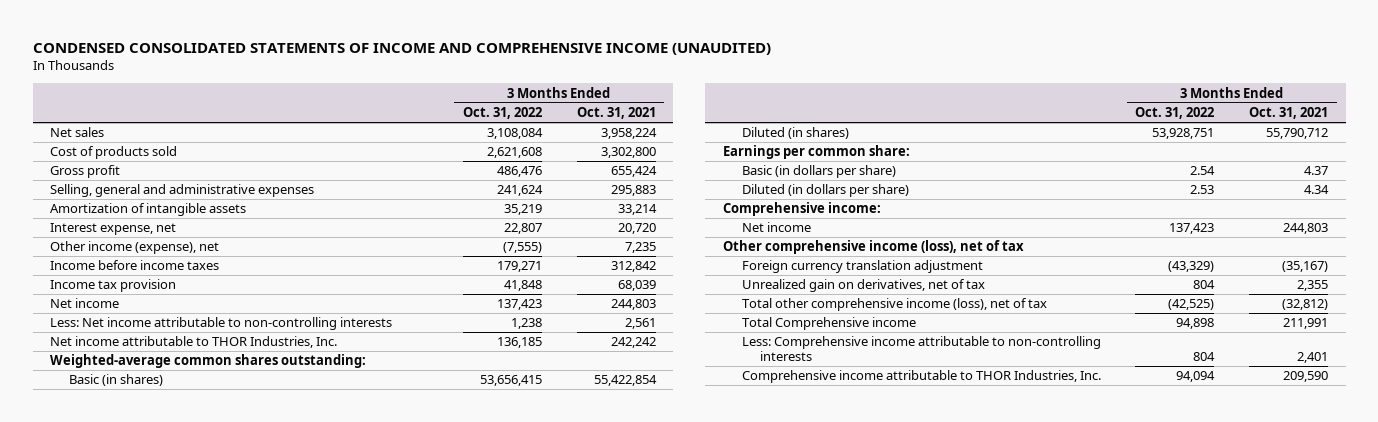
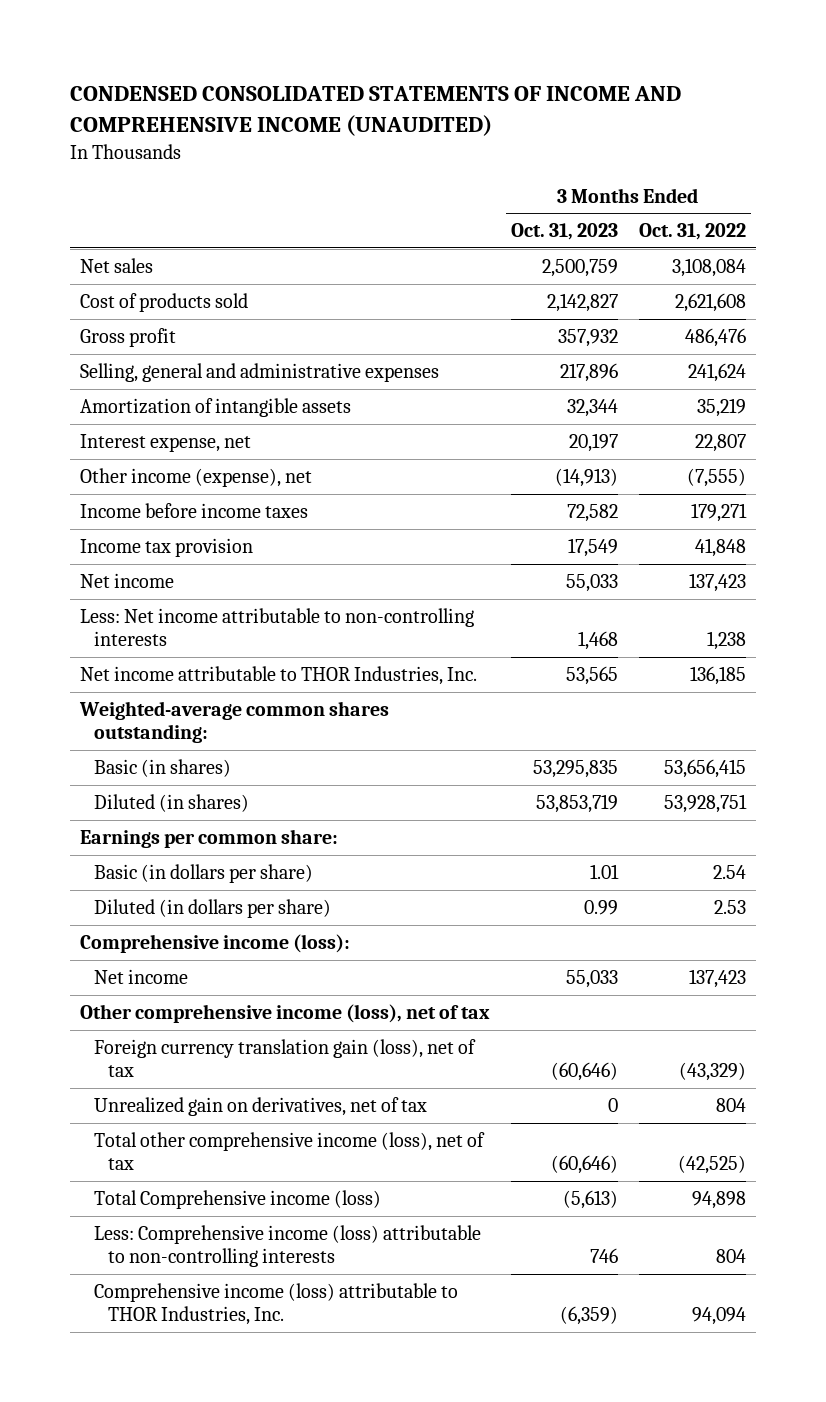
[576,107,656,120] Oct. 31, 2021 -> none
none -> [510,223,618,241] Oct. 31, 2023
[722,202,881,217] Comprehensive income: -> [79,934,350,954] Comprehensive income (loss):
[741,260,983,274] Foreign currency translation adjustment -> [94,1039,477,1078] Foreign currency translation gain (loss), net of tax
[741,317,916,331] Total Comprehensive income -> [94,1190,382,1210] Total Comprehensive income (loss)
[741,336,1101,362] Less: Comprehensive income attributable to non-controlling interests -> [94,1225,482,1268] Less: Comprehensive income (loss) attributable to non-controlling interests
[741,370,1101,384] Comprehensive income attributable to THOR Industries, Inc. -> [94,1283,459,1326] Comprehensive income (loss) attributable to THOR Industries, Inc.

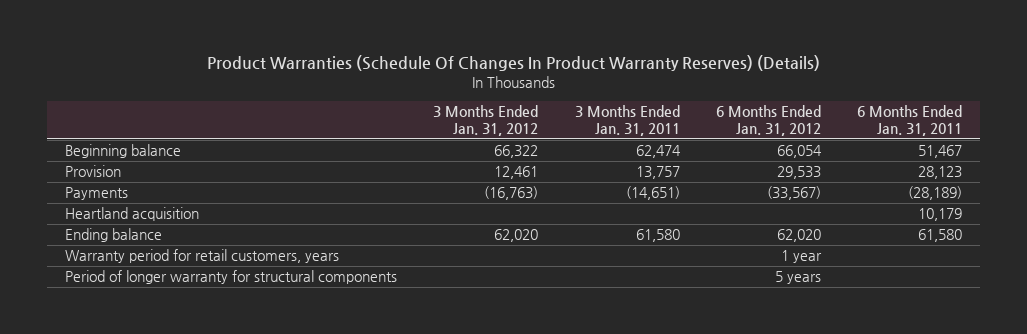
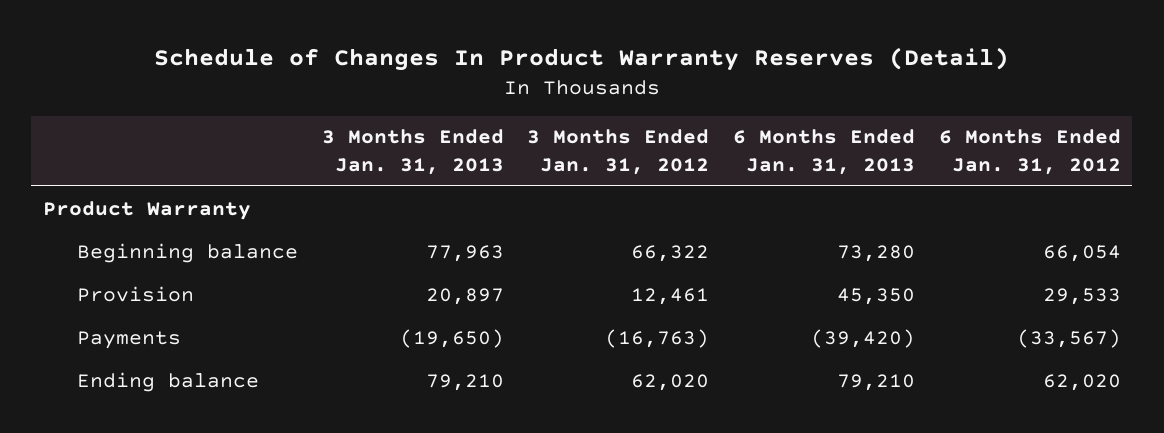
[206,55,820,72] Product Warranties (Schedule Of Changes In Product Warranty Reserves) (Details) -> [153,46,1009,71] Schedule of Changes In Product Warranty Reserves (Detail)
[574,105,680,137] 3 Months Ended Jan. 31, 2011 -> none
[857,105,963,137] 6 Months Ended Jan. 31, 2011 -> none
none -> [321,129,504,175] 3 Months Ended Jan. 31, 2013
none -> [733,129,916,175] 6 Months Ended Jan. 31, 2013
none -> [42,200,251,220] Product Warranty
[64,207,199,222] Heartland acquisition -> none
[64,249,339,264] Warranty period for retail customers, years -> none
[64,270,397,285] Period of longer warranty for structural components -> none

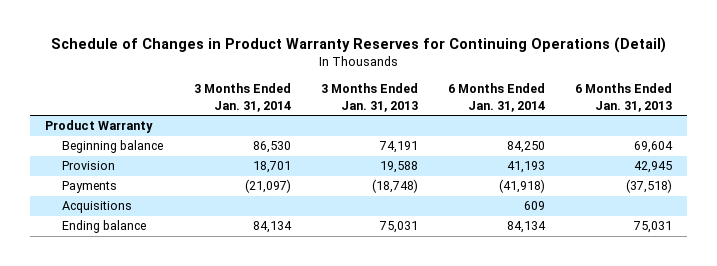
[153,46,1009,71] Schedule of Changes In Product Warranty Reserves (Detail) -> [50,37,666,54] Schedule of Changes in Product Warranty Reserves for Continuing Operations (Detail)
[527,129,710,175] 3 Months Ended Jan. 31, 2012 -> none
[938,129,1121,175] 6 Months Ended Jan. 31, 2012 -> none
none -> [193,83,291,112] 3 Months Ended Jan. 31, 2014
none -> [448,83,546,112] 6 Months Ended Jan. 31, 2014
[425,244,504,262] 77,963 -> [378,141,418,154] 74,191
[837,244,916,262] 73,280 -> [634,141,674,154] 69,604
[425,287,504,305] 20,897 -> [379,161,418,174] 19,588
[837,287,916,305] 45,350 -> [634,161,673,174] 42,945
[399,328,504,348] (19,650) -> [371,179,418,194] (18,748)
[811,328,916,348] (39,420) -> [626,179,673,194] (37,518)
none -> [62,201,133,214] Acquisitions
[425,373,504,391] 79,210 -> [378,221,418,234] 75,031
[837,373,916,391] 79,210 -> [633,221,673,234] 75,031

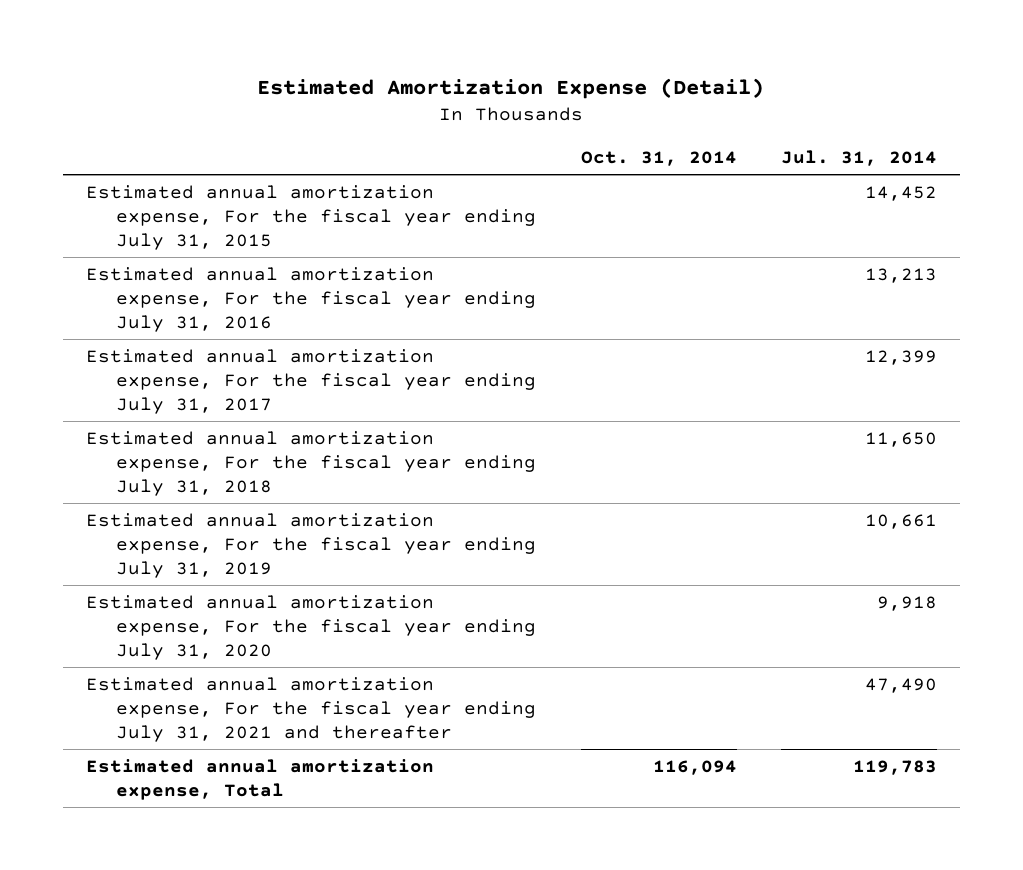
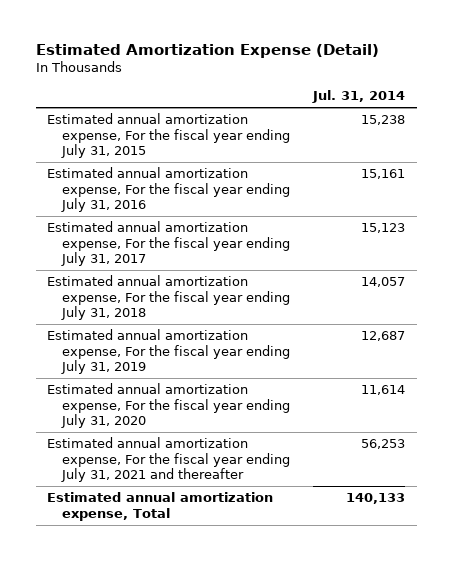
[580,150,737,166] Oct. 31, 2014 -> none
[865,186,938,202] 14,452 -> [361,115,406,126] 15,238
[865,268,938,284] 13,213 -> [361,169,406,180] 15,161
[865,350,938,366] 12,399 -> [361,223,406,234] 15,123
[865,432,938,448] 11,650 -> [361,277,406,288] 14,057
[865,514,938,530] 10,661 -> [361,331,406,342] 12,687
[877,596,938,612] 9,918 -> [361,385,406,396] 11,614
[865,678,938,694] 47,490 -> [361,439,406,450] 56,253
[853,760,938,776] 119,783 -> [346,493,406,505] 140,133

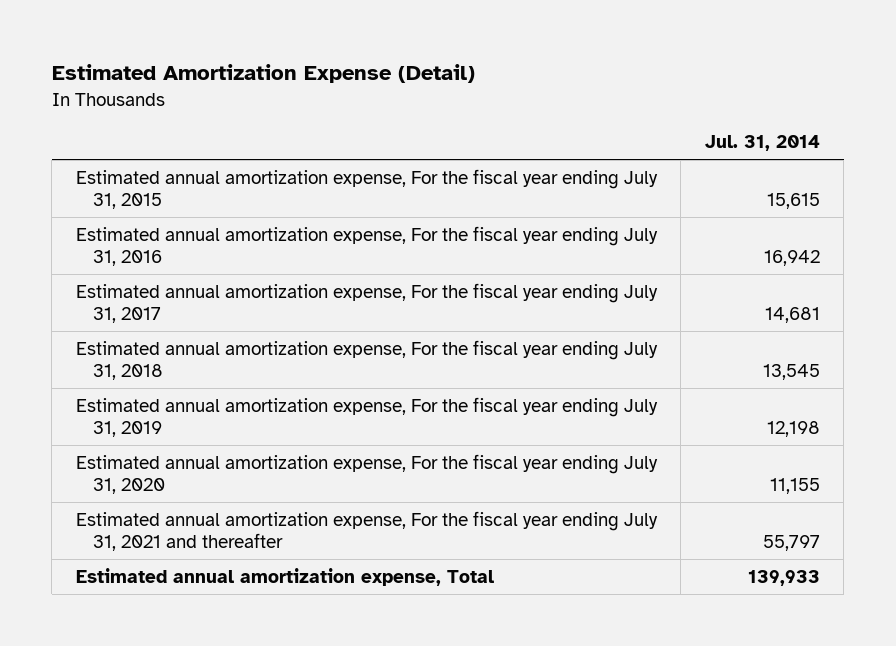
[361,115,406,126] 15,238 -> [766,192,820,209] 15,615
[361,169,406,180] 15,161 -> [763,249,820,266] 16,942
[361,223,406,234] 15,123 -> [764,306,820,323] 14,681
[361,277,406,288] 14,057 -> [762,363,820,380] 13,545
[361,331,406,342] 12,687 -> [766,420,820,437] 12,198
[361,385,406,396] 11,614 -> [769,477,820,494] 11,155
[361,439,406,450] 56,253 -> [762,534,820,551] 55,797
[346,493,406,505] 140,133 -> [747,569,820,586] 139,933

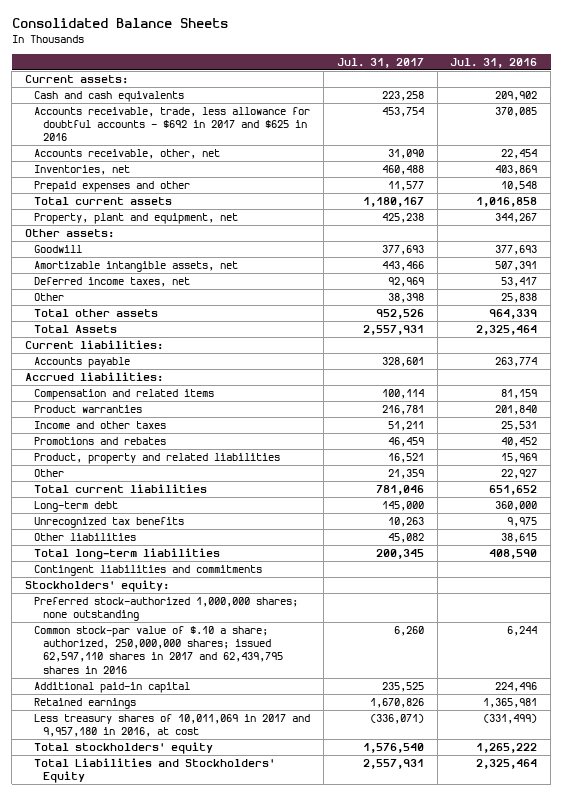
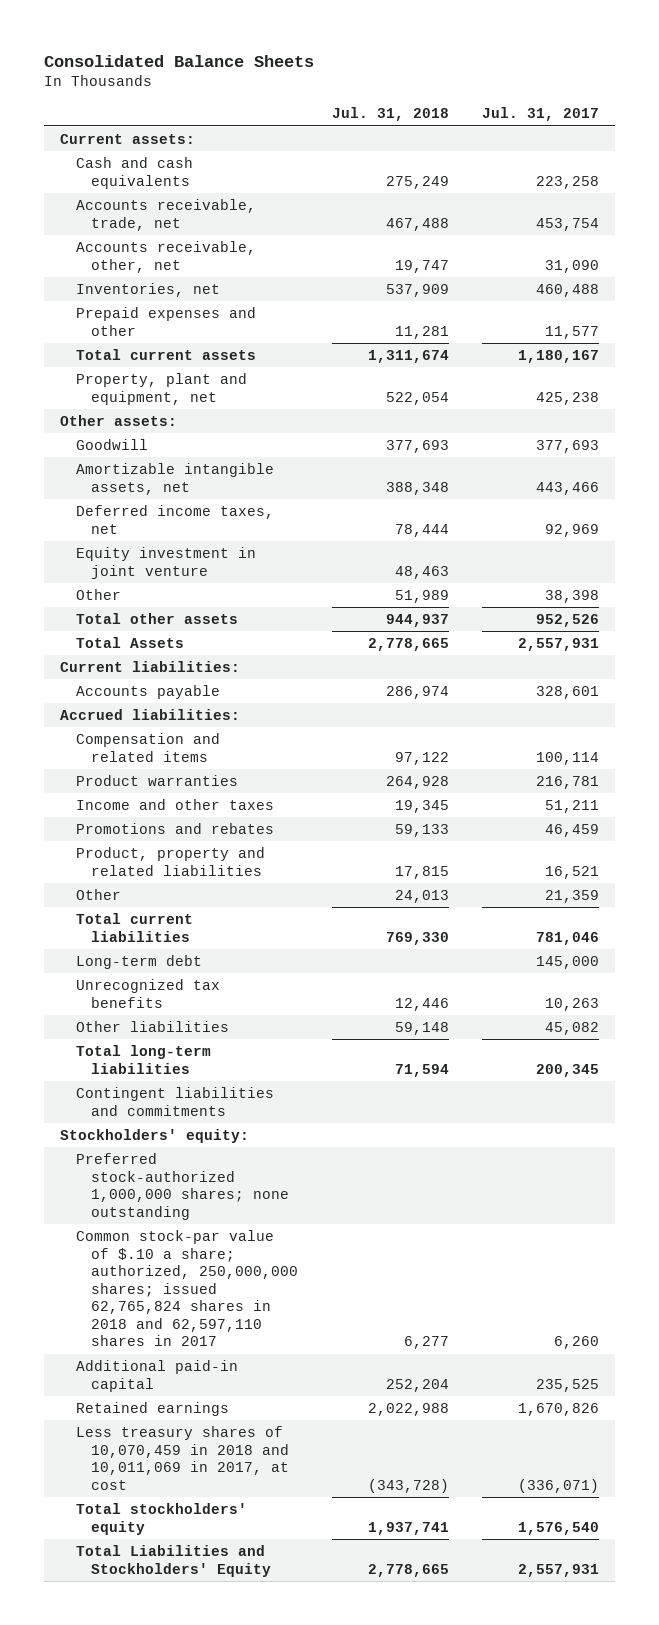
[450,57,538,68] Jul. 31, 2016 -> none
none -> [331,107,449,122] Jul. 31, 2018
[34,107,311,142] Accounts receivable, trade, less allowance for doubtful accounts - $692 in 2017 and $625 in 2016 -> [75,199,256,231] Accounts receivable, trade, net
none -> [75,547,256,579] Equity investment in joint venture
[34,626,284,674] Common stock-par value of $.10 a share; authorized, 250,000,000 shares; issued 62,597,110 shares in 2017 and 62,439,795 shares in 2016 -> [75,1230,299,1347] Common stock-par value of $.10 a share; authorized, 250,000,000 shares; issued 62,765,824 shares in 2018 and 62,597,110 shares in 2017
[34,714,311,738] Less treasury shares of 10,011,069 in 2017 and 9,957,180 in 2016, at cost -> [75,1426,290,1490] Less treasury shares of 10,070,459 in 2018 and 10,011,069 in 2017, at cost

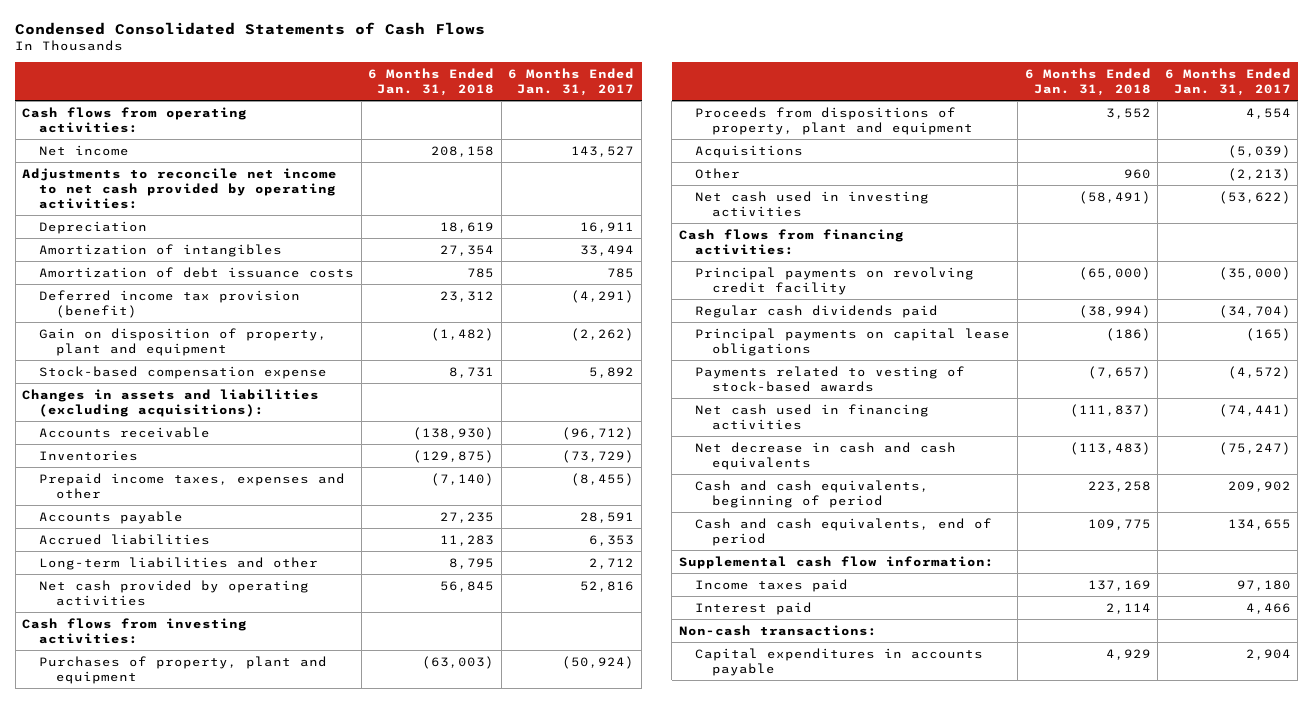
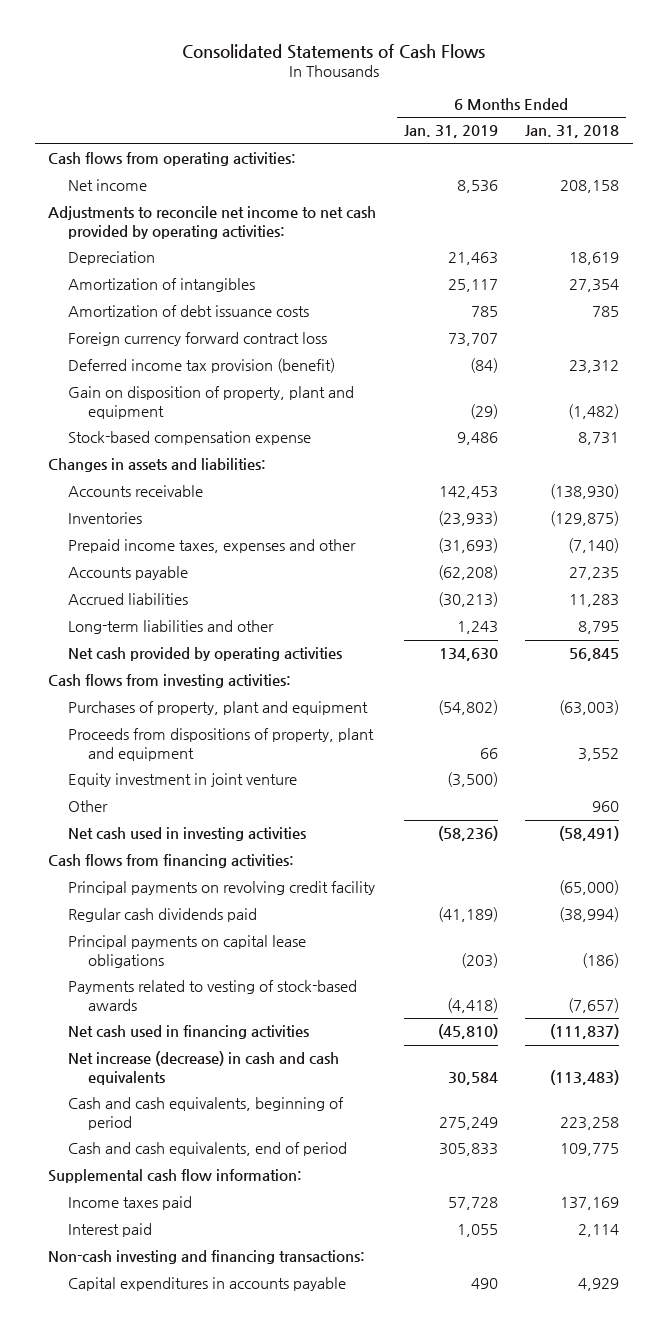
[15,21,486,35] Condensed Consolidated Statements of Cash Flows -> [181,43,485,59] Consolidated Statements of Cash Flows
[508,68,635,97] 6 Months Ended Jan. 31, 2017 -> none
none -> [403,125,498,139] Jan. 31, 2019
none -> [68,332,328,347] Foreign currency forward contract loss
[22,388,320,417] Changes in assets and liabilities (excluding acquisitions): -> [48,458,267,473] Changes in assets and liabilities:
[695,144,804,158] Acquisitions -> none
none -> [68,773,298,788] Equity investment in joint venture
[695,441,957,470] Net decrease in cash and cash equivalents -> [68,1051,340,1085] Net increase (decrease) in cash and cash equivalents
[678,624,877,636] Non-cash transactions: -> [48,1250,366,1265] Non-cash investing and financing transactions:

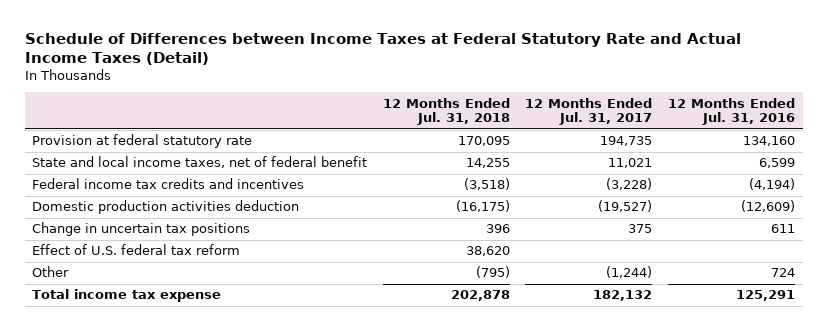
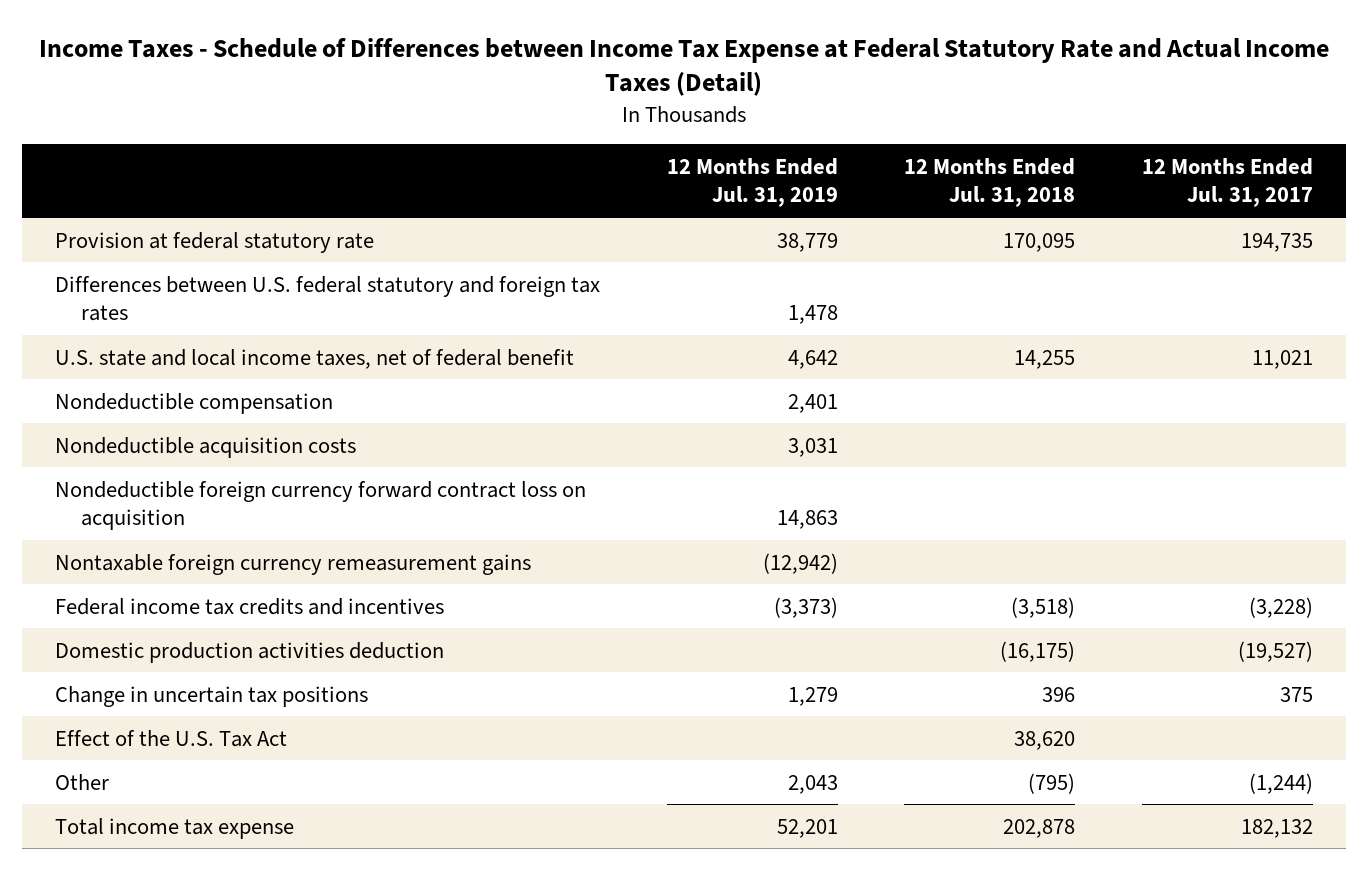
[24,32,741,66] Schedule of Differences between Income Taxes at Federal Statutory Rate and Actual Income Taxes (Detail) -> [39,37,1330,97] Income Taxes - Schedule of Differences between Income Tax Expense at Federal Statutory Rate and Actual Income Taxes (Detail)
[667,97,795,126] 12 Months Ended Jul. 31, 2016 -> none
none -> [666,157,838,208] 12 Months Ended Jul. 31, 2019
none -> [55,275,601,322] Differences between U.S. federal statutory and foreign tax rates
[32,156,368,169] State and local income taxes, net of federal benefit -> [55,348,575,369] U.S. state and local income taxes, net of federal benefit
none -> [55,392,334,414] Nondeductible compensation
none -> [55,436,357,458] Nondeductible acquisition costs
none -> [55,480,587,531] Nondeductible foreign currency forward contract loss on acquisition
none -> [55,553,532,575] Nontaxable foreign currency remeasurement gains
[32,244,241,256] Effect of U.S. federal tax reform -> [55,729,288,747] Effect of the U.S. Tax Act

